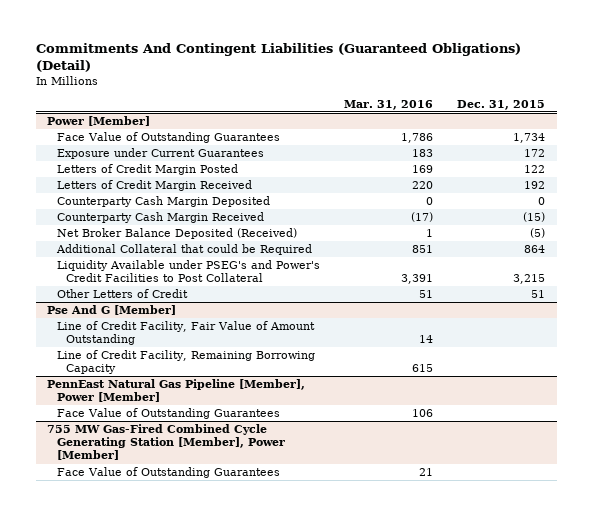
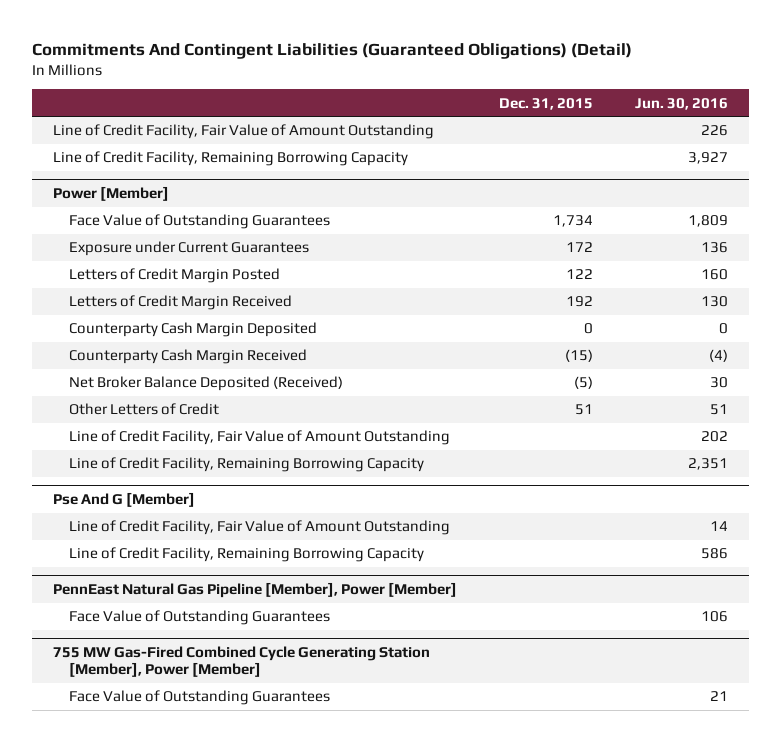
[343,99,433,110] Mar. 31, 2016 -> none
none -> [634,97,728,110] Jun. 30, 2016
none -> [52,124,434,140] Line of Credit Facility, Fair Value of Amount Outstanding
none -> [52,151,408,167] Line of Credit Facility, Remaining Borrowing Capacity
[55,244,312,256] Additional Collateral that could be Required -> none
[56,260,320,283] Liquidity Available under PSEG's and Power's Credit Facilities to Post Collateral -> none
none -> [68,430,450,446] Line of Credit Facility, Fair Value of Amount Outstanding
none -> [68,457,424,473] Line of Credit Facility, Remaining Borrowing Capacity

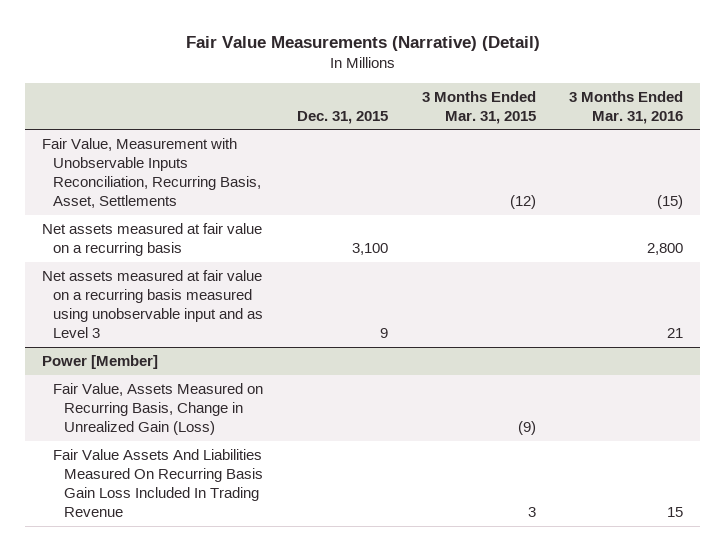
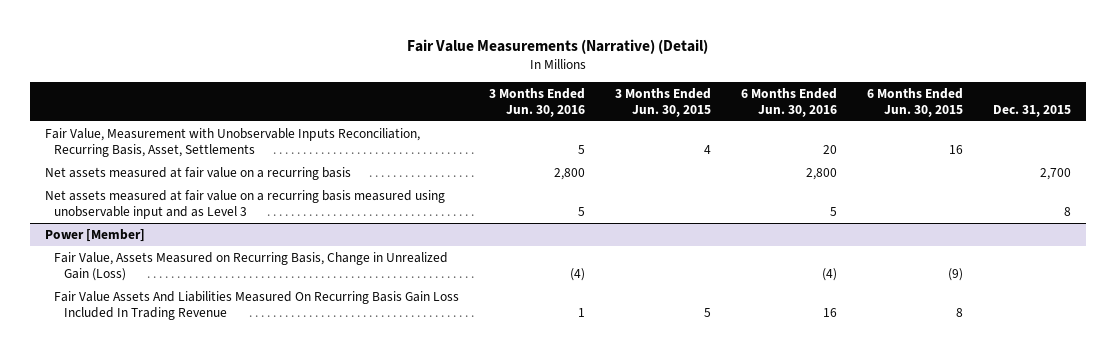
[421,90,536,124] 3 Months Ended Mar. 31, 2015 -> none
[569,90,684,124] 3 Months Ended Mar. 31, 2016 -> none
none -> [489,87,586,117] 3 Months Ended Jun. 30, 2016
none -> [615,87,712,117] 3 Months Ended Jun. 30, 2015
none -> [741,87,838,117] 6 Months Ended Jun. 30, 2016
none -> [867,87,964,117] 6 Months Ended Jun. 30, 2015
[351,242,388,255] 3,100 -> [1040,168,1072,181] 2,700
[379,327,388,338] 9 -> [1064,206,1072,216] 8

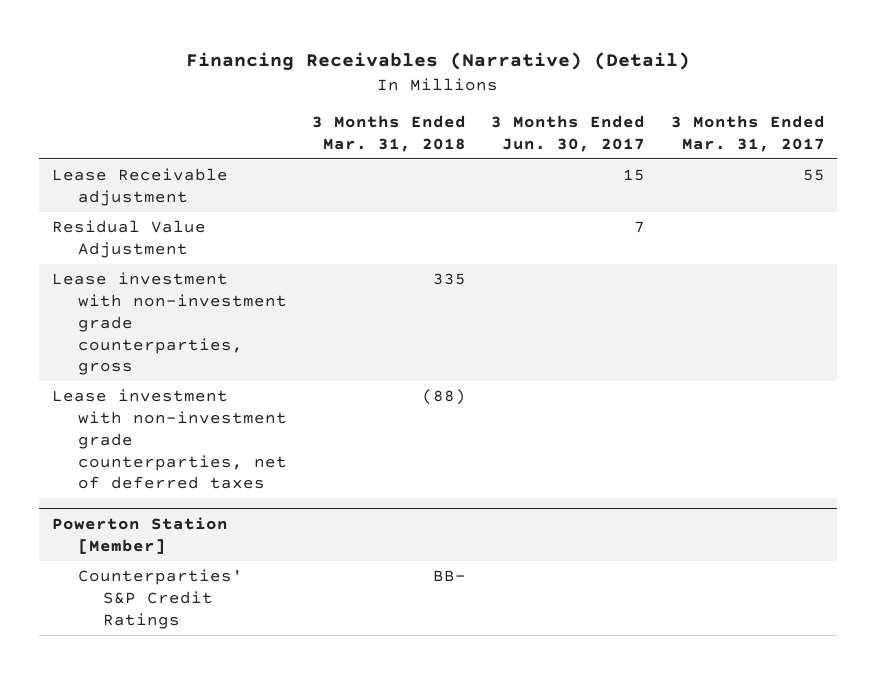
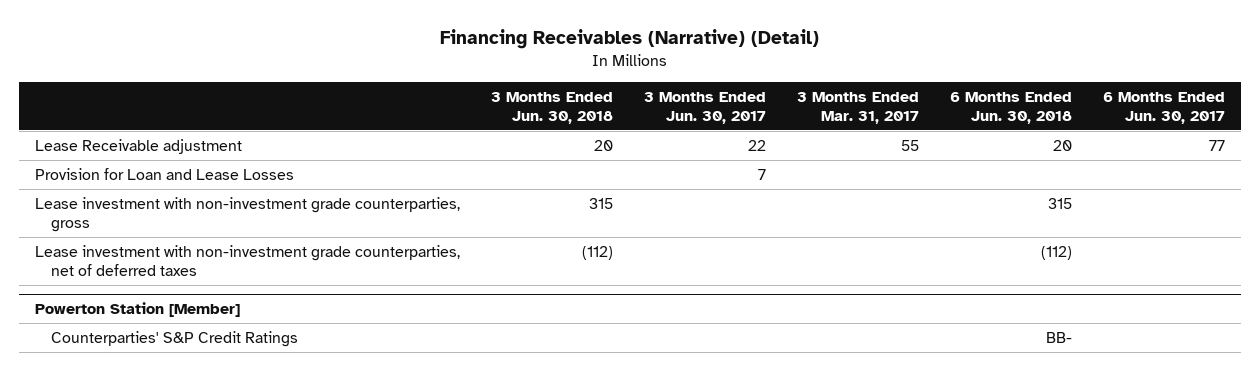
[311,115,466,152] 3 Months Ended Mar. 31, 2018 -> none
none -> [491,91,614,124] 3 Months Ended Jun. 30, 2018
none -> [950,91,1073,124] 6 Months Ended Jun. 30, 2018
none -> [1103,91,1226,124] 6 Months Ended Jun. 30, 2017
[623,169,646,182] 15 -> [748,139,767,151] 22
[52,220,207,258] Residual Value Adjustment -> [34,167,294,180] Provision for Loan and Lease Losses

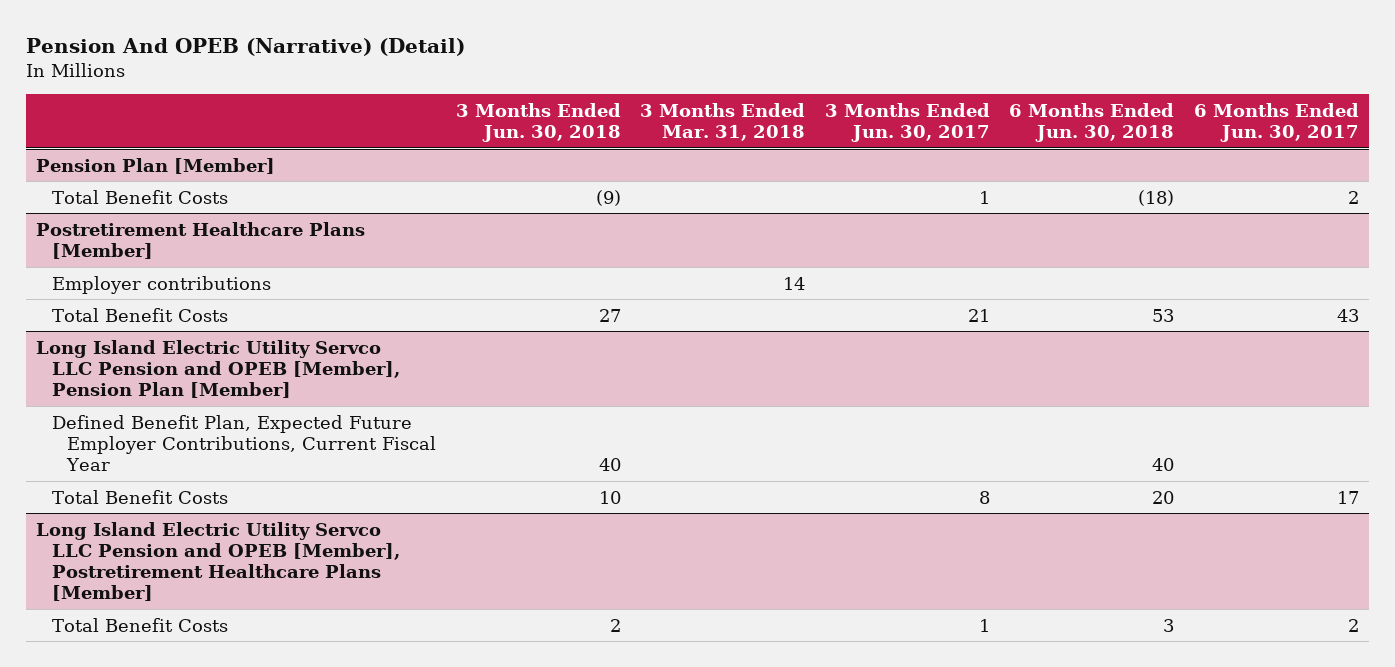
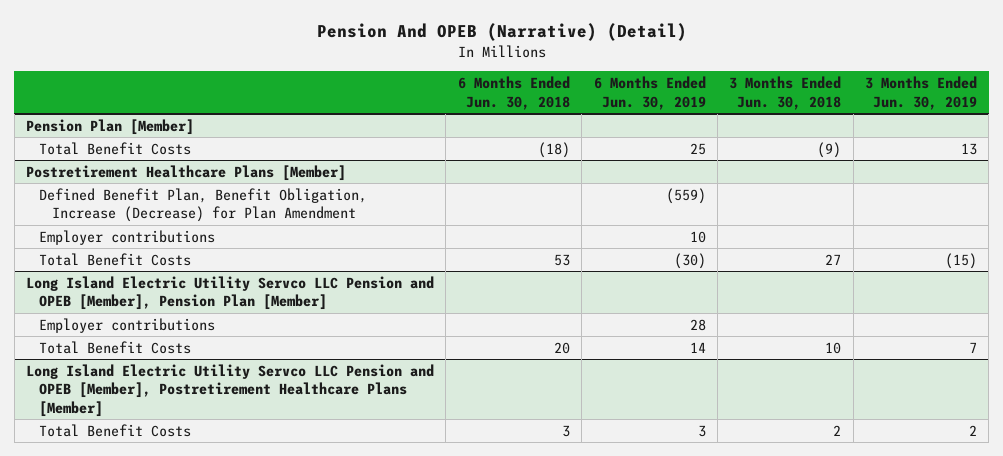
[640,102,806,142] 3 Months Ended Mar. 31, 2018 -> none
[824,102,990,143] 3 Months Ended Jun. 30, 2017 -> none
[1193,102,1359,143] 6 Months Ended Jun. 30, 2017 -> none
none -> [593,76,706,110] 6 Months Ended Jun. 30, 2019
none -> [865,76,978,110] 3 Months Ended Jun. 30, 2019
none -> [39,187,368,223] Defined Benefit Plan, Benefit Obligation, Increase (Decrease) for Plan Amendment
[51,414,436,471] Defined Benefit Plan, Expected Future Employer Contributions, Current Fiscal Year -> none
none -> [39,317,216,333] Employer contributions

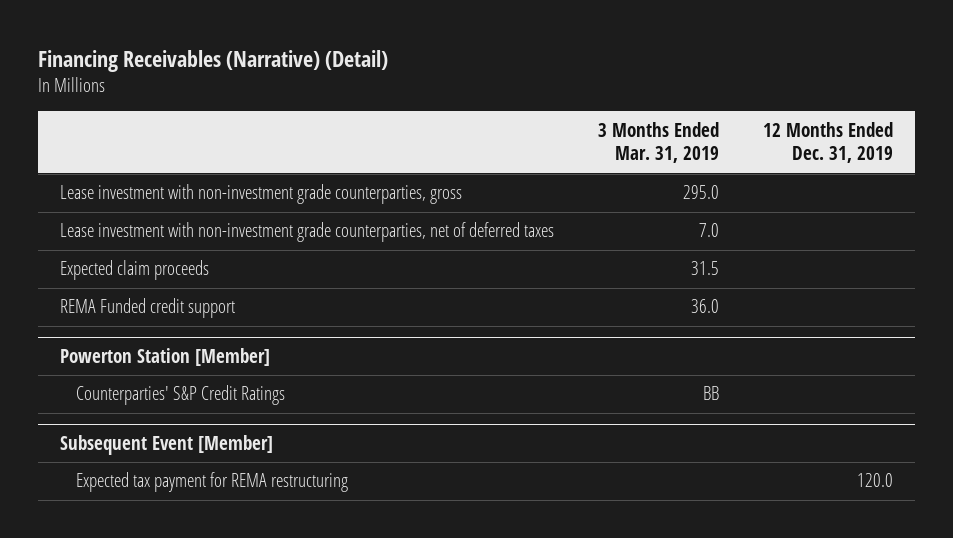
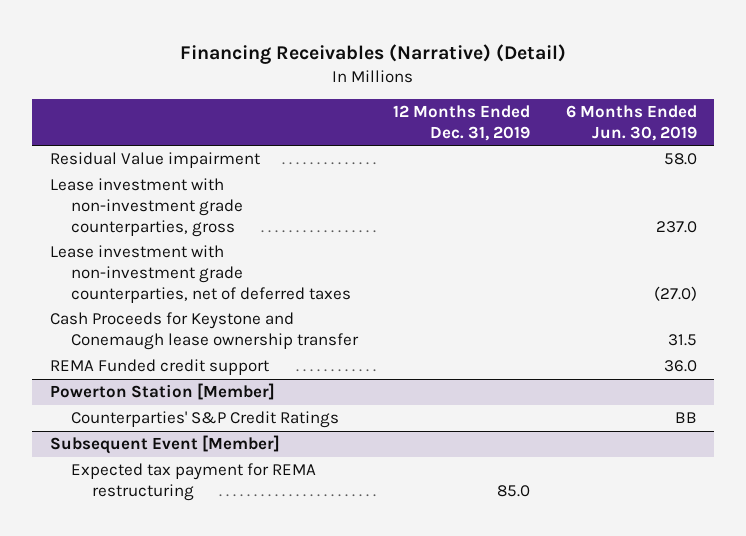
[598,121,720,164] 3 Months Ended Mar. 31, 2019 -> none
none -> [565,105,697,141] 6 Months Ended Jun. 30, 2019
none -> [49,152,260,169] Residual Value impairment
[60,260,210,281] Expected claim proceeds -> none
none -> [49,312,360,350] Cash Proceeds for Keystone and Conemaugh lease ownership transfer
[857,473,894,488] 120.0 -> [497,484,531,497] 85.0

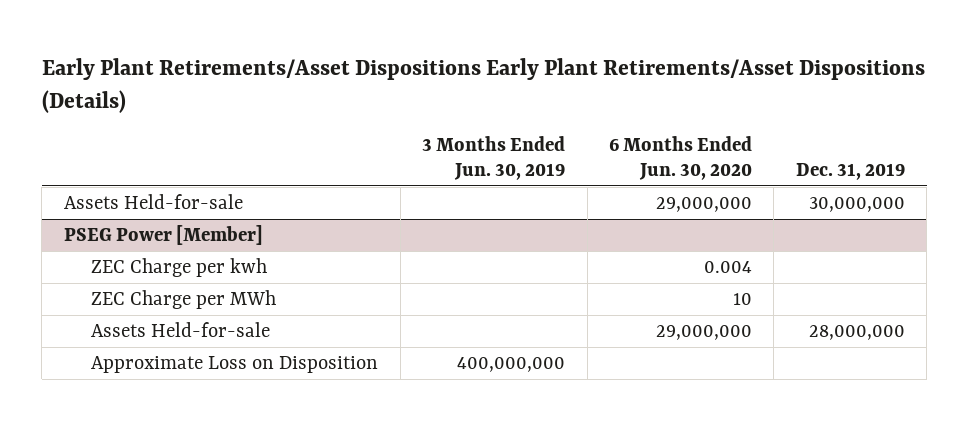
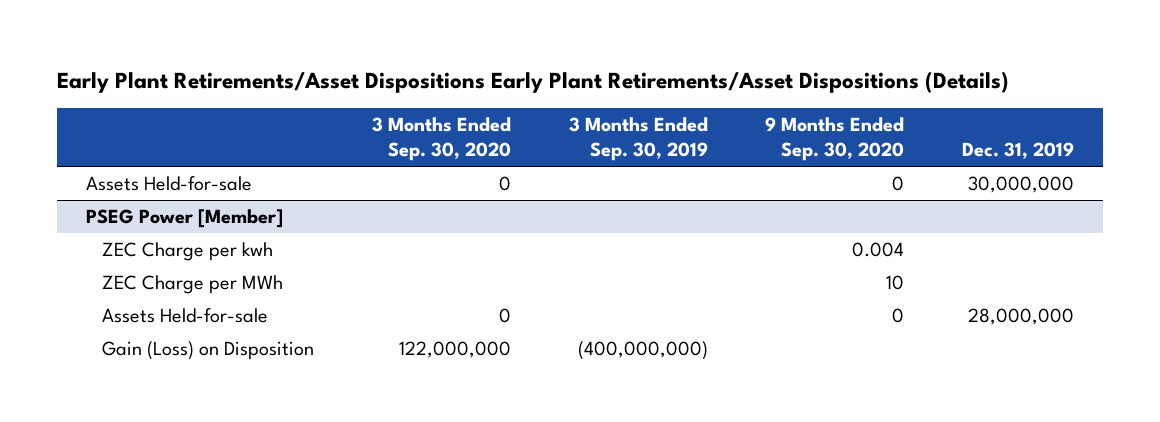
[422,136,566,180] 3 Months Ended Jun. 30, 2019 -> none
[609,136,753,180] 6 Months Ended Jun. 30, 2020 -> none
none -> [371,117,511,162] 3 Months Ended Sep. 30, 2020
none -> [568,117,708,162] 3 Months Ended Sep. 30, 2019
none -> [765,117,905,162] 9 Months Ended Sep. 30, 2020
[91,355,379,373] Approximate Loss on Disposition -> [102,341,315,361] Gain (Loss) on Disposition

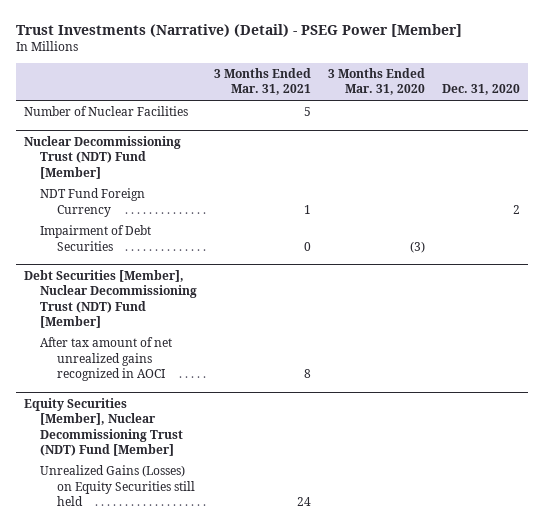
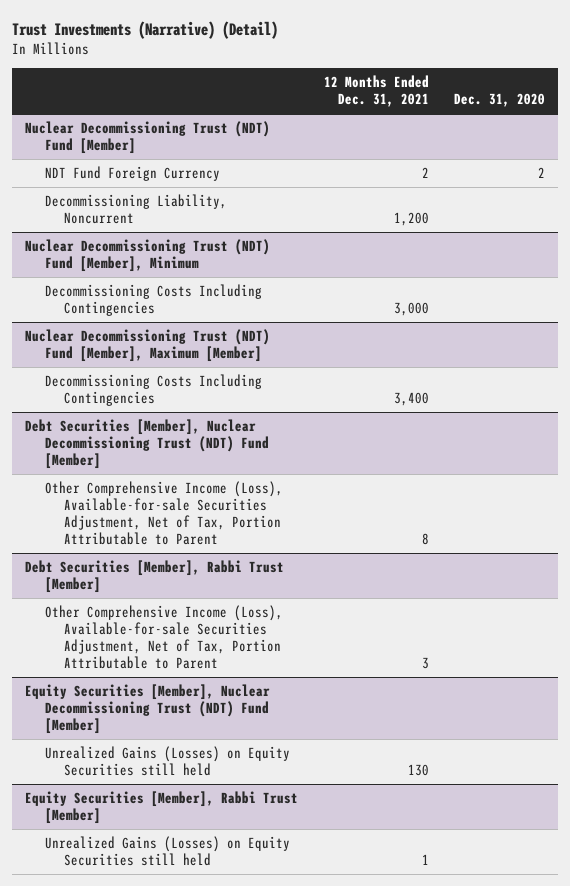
[16,23,463,37] Trust Investments (Narrative) (Detail) - PSEG Power [Member] -> [12,20,279,39] Trust Investments (Narrative) (Detail)
[214,68,312,96] 3 Months Ended Mar. 31, 2021 -> none
[328,68,426,96] 3 Months Ended Mar. 31, 2020 -> none
none -> [323,75,429,108] 12 Months Ended Dec. 31, 2021
[24,106,189,117] Number of Nuclear Facilities -> none
[40,225,152,251] Impairment of Debt Securities -> none
none -> [44,193,227,224] Decommissioning Liability, Noncurrent
none -> [25,238,271,272] Nuclear Decommissioning Trust (NDT) Fund [Member], Minimum
none -> [44,283,262,316] Decommissioning Costs Including Contingencies
none -> [25,328,271,362] Nuclear Decommissioning Trust (NDT) Fund [Member], Maximum [Member]
none -> [44,373,262,406] Decommissioning Costs Including Contingencies
[40,337,173,381] After tax amount of net unrealized gains recognized in AOCI -> [44,480,283,546] Other Comprehensive Income (Loss), Available-for-sale Securities Adjustment, Net of Tax, Portion Attributable to Parent
none -> [25,559,285,593] Debt Securities [Member], Rabbi Trust [Member]
none -> [44,604,283,670] Other Comprehensive Income (Loss), Available-for-sale Securities Adjustment, Net of Tax, Portion Attributable to Parent
none -> [25,790,299,824] Equity Securities [Member], Rabbi Trust [Member]
none -> [44,835,290,866] Unrealized Gains (Losses) on Equity Securities still held

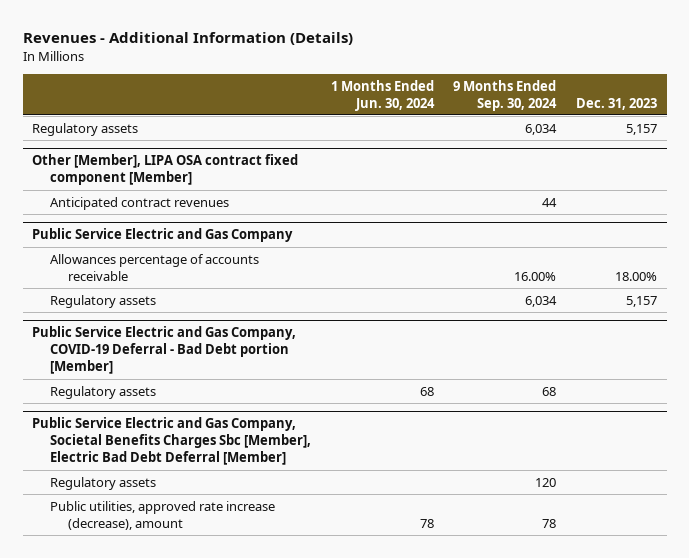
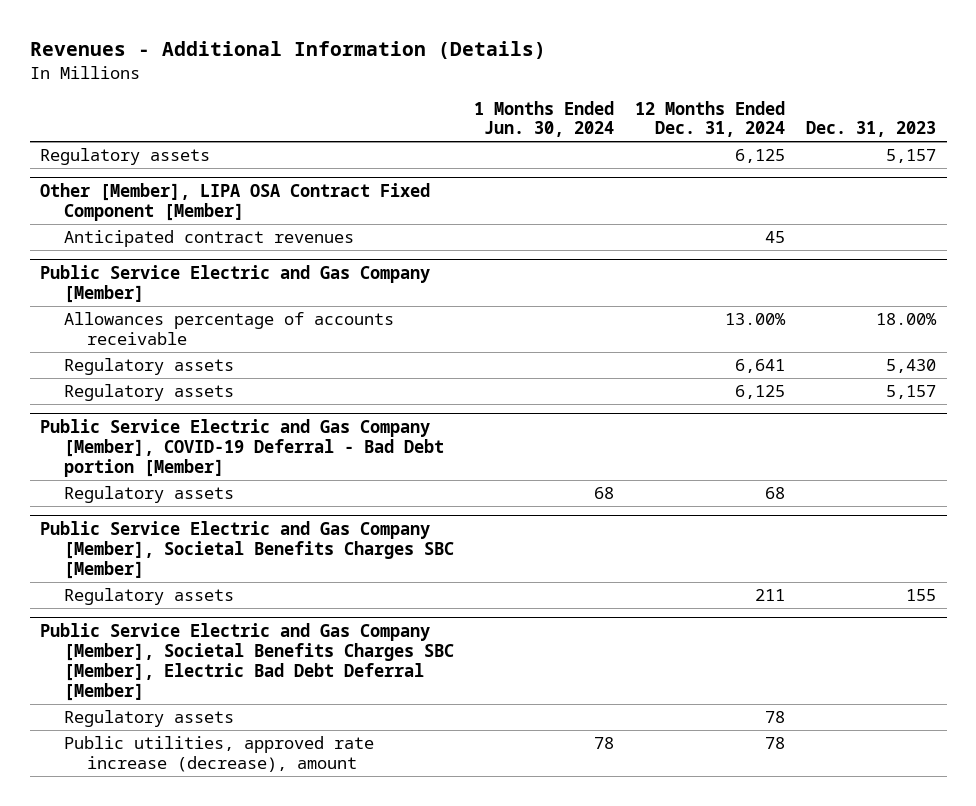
[453,79,558,111] 9 Months Ended Sep. 30, 2024 -> none
none -> [635,100,786,138] 12 Months Ended Dec. 31, 2024
[32,154,299,186] Other [Member], LIPA OSA contract fixed component [Member] -> [40,183,431,221] Other [Member], LIPA OSA Contract Fixed Component [Member]
[32,228,294,243] Public Service Electric and Gas Company -> [40,265,431,303] Public Service Electric and Gas Company [Member]
none -> [63,358,234,376] Regulatory assets
[32,326,297,375] Public Service Electric and Gas Company, COVID-19 Deferral - Bad Debt portion [Member] -> [40,419,444,477] Public Service Electric and Gas Company [Member], COVID-19 Deferral - Bad Debt portion [Member]
none -> [40,521,454,579] Public Service Electric and Gas Company [Member], Societal Benefits Charges SBC [Member]
none -> [63,588,234,606] Regulatory assets
[32,417,312,466] Public Service Electric and Gas Company, Societal Benefits Charges Sbc [Member], Electric Bad Debt Deferral [Member] -> [40,623,454,701] Public Service Electric and Gas Company [Member], Societal Benefits Charges SBC [Member], Electric Bad Debt Deferral [Member]

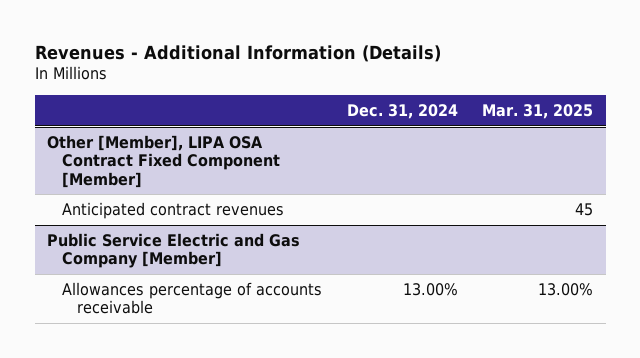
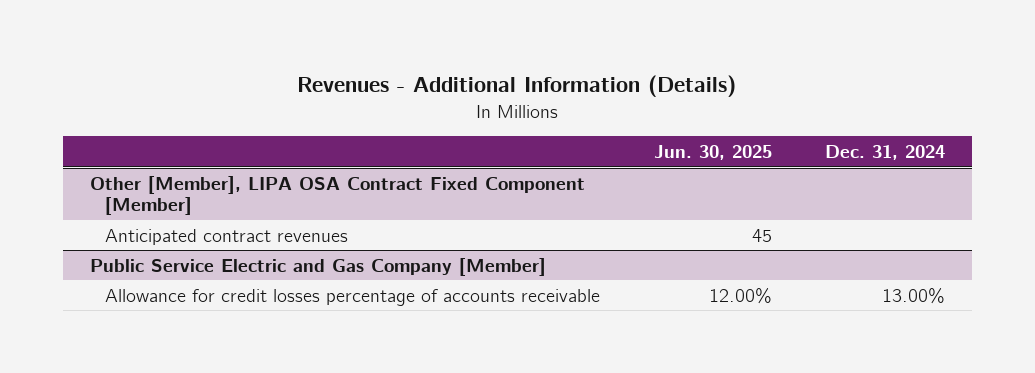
[482,103,594,119] Mar. 31, 2025 -> none
none -> [653,145,772,161] Jun. 30, 2025
[61,281,322,315] Allowances percentage of accounts receivable -> none
none -> [105,288,601,306] Allowance for credit losses percentage of accounts receivable

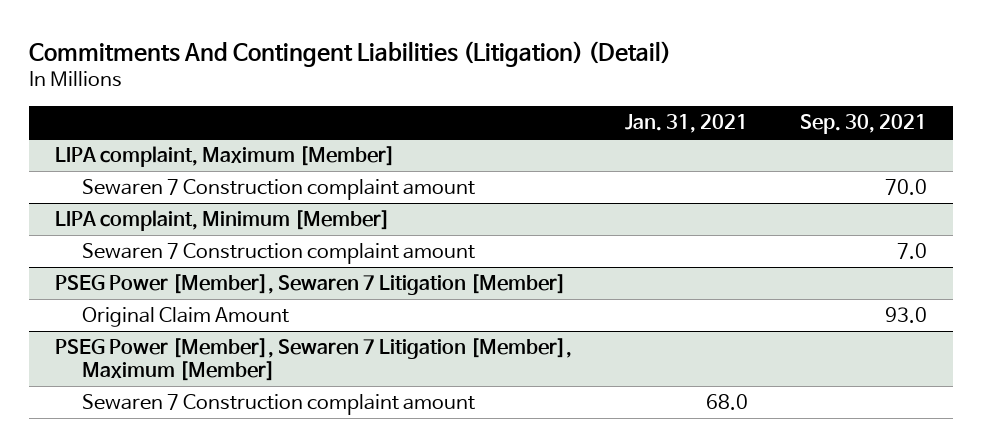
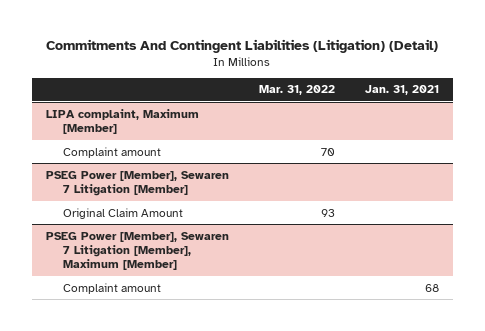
[799,114,927,135] Sep. 30, 2021 -> none
none -> [258,85,335,96] Mar. 31, 2022
[55,210,391,232] LIPA complaint, Minimum [Member] -> none
[82,243,476,265] Sewaren 7 Construction complaint amount -> none
[82,179,476,201] Sewaren 7 Construction complaint amount -> [63,146,162,158] Complaint amount
[82,394,476,416] Sewaren 7 Construction complaint amount -> [63,282,162,294] Complaint amount
[705,394,748,411] 68.0 -> [424,283,439,292] 68

